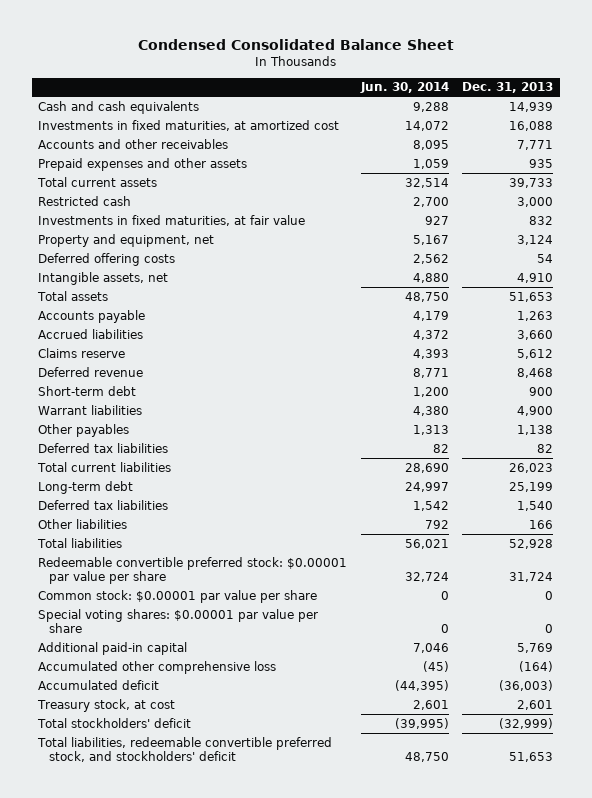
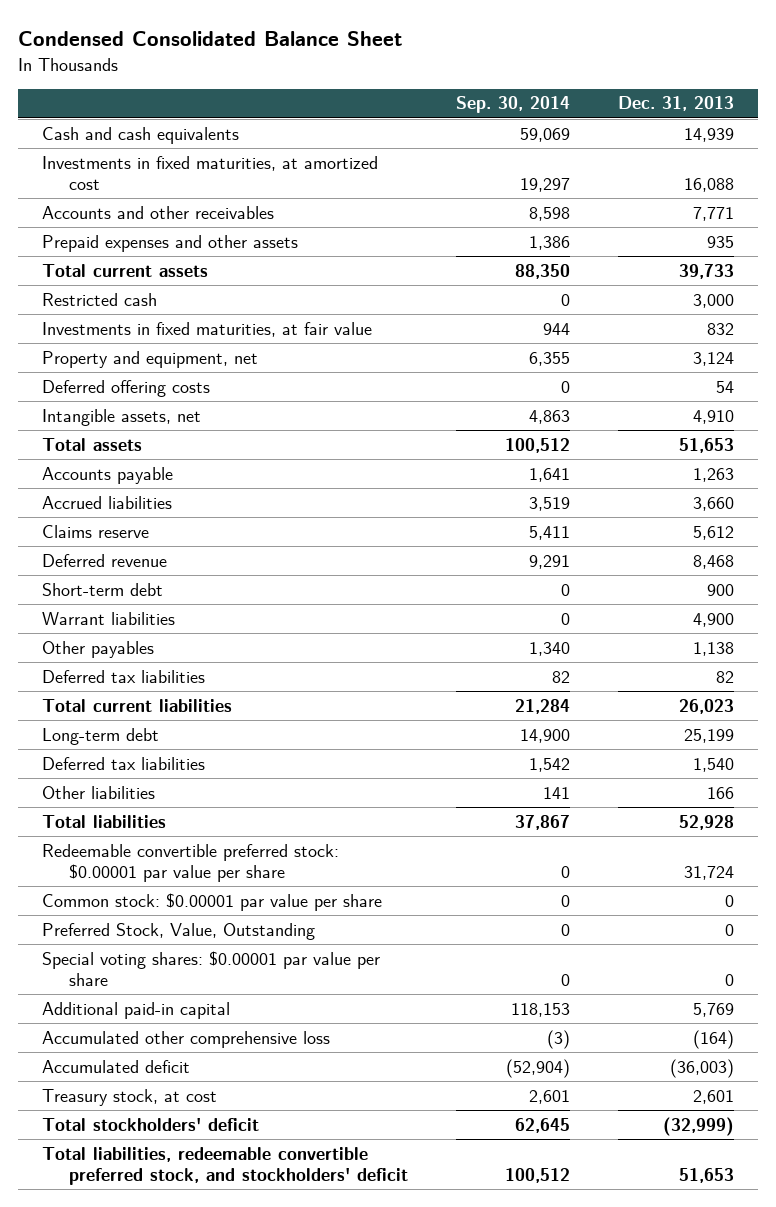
[359,82,449,94] Jun. 30, 2014 -> none
none -> [456,96,571,114] Sep. 30, 2014
none -> [41,922,315,940] Preferred Stock, Value, Outstanding

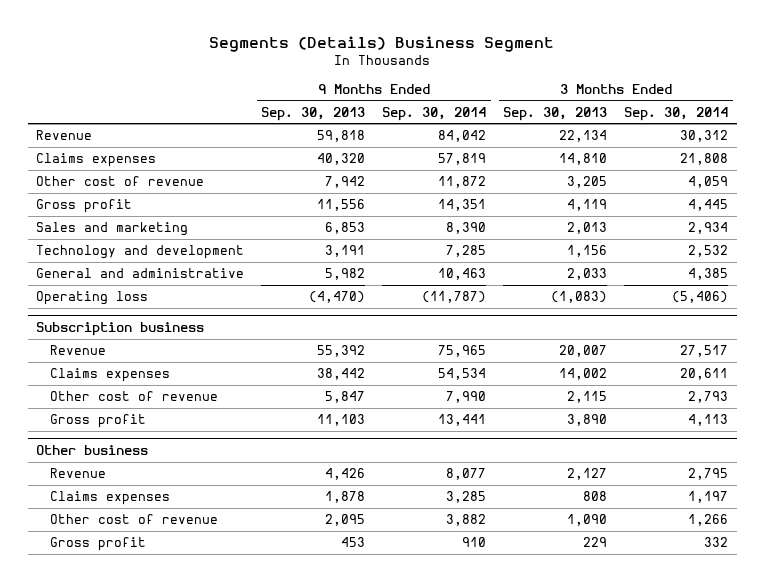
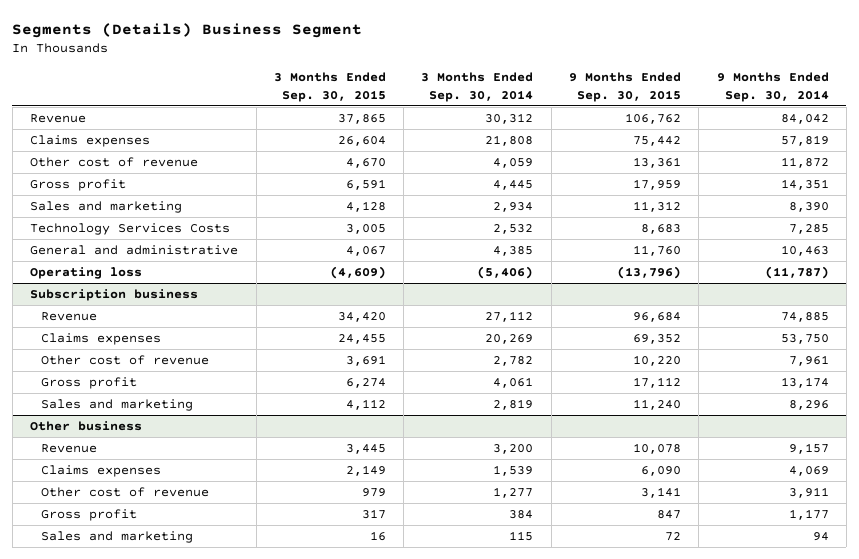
[261,106,366,121] Sep. 30, 2013 -> none
[503,106,608,121] Sep. 30, 2013 -> none
none -> [273,71,386,102] 3 Months Ended Sep. 30, 2015
none -> [569,71,682,102] 9 Months Ended Sep. 30, 2015
[36,245,245,260] Technology and development -> [30,222,231,235] Technology Services Costs
[438,345,487,358] 75,965 -> [780,311,829,322] 74,885
[680,345,729,358] 27,517 -> [485,310,534,322] 27,112
[438,368,487,381] 54,534 -> [780,333,829,344] 53,750
[680,368,729,381] 20,611 -> [485,333,534,344] 20,269
[446,391,487,404] 7,990 -> [788,354,829,366] 7,961
[688,391,729,404] 2,793 -> [493,355,534,366] 2,782
[438,414,487,427] 13,441 -> [780,376,829,388] 13,174
[688,414,729,427] 4,113 -> [493,376,534,388] 4,061
none -> [40,398,193,411] Sales and marketing
[446,468,487,481] 8,077 -> [788,442,829,454] 9,157
[688,468,729,481] 2,795 -> [493,443,534,454] 3,200
[446,491,487,504] 3,285 -> [788,465,829,476] 4,069
[688,491,729,504] 1,197 -> [493,464,534,476] 1,539
[446,514,487,527] 3,882 -> [788,486,829,498] 3,911
[688,514,729,527] 1,266 -> [493,486,534,498] 1,277
[462,537,487,548] 910 -> [788,508,829,520] 1,177
[704,537,729,548] 332 -> [509,509,534,519] 384
none -> [40,530,193,543] Sales and marketing

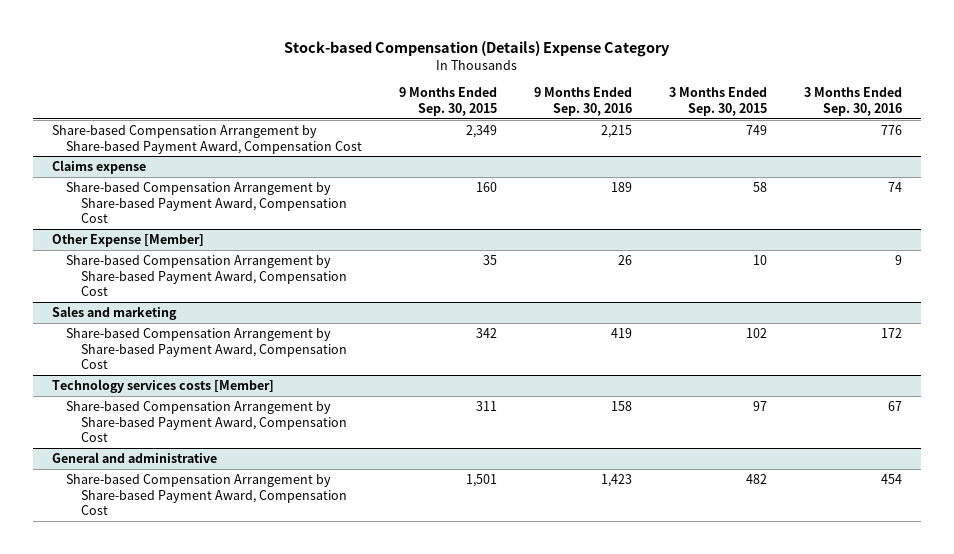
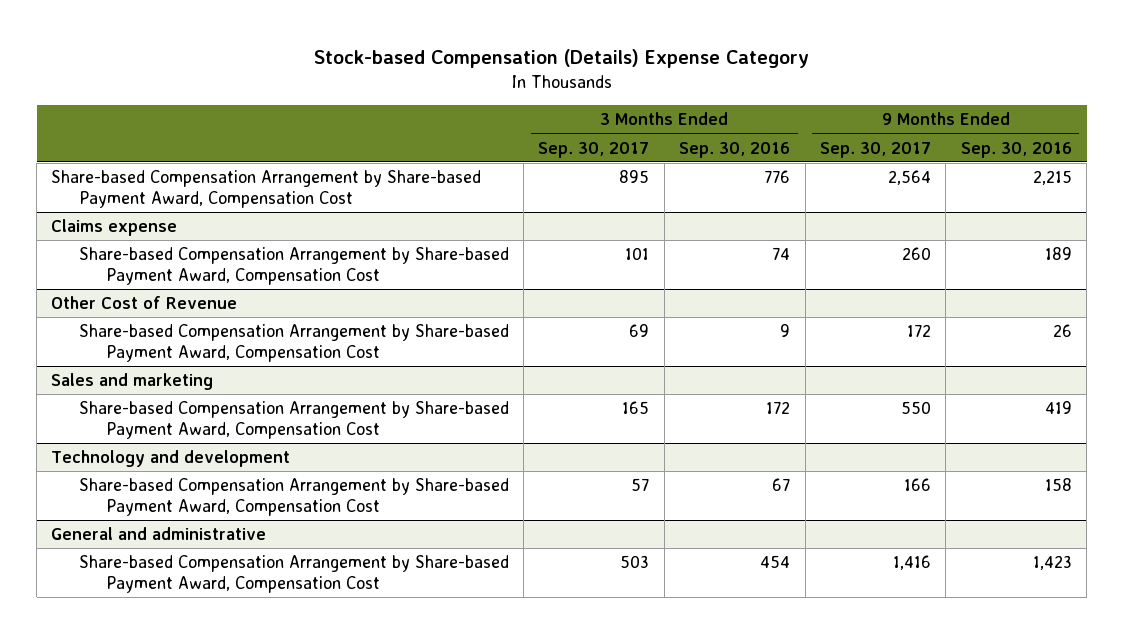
[399,87,498,117] 9 Months Ended Sep. 30, 2015 -> none
[669,87,768,117] 3 Months Ended Sep. 30, 2015 -> none
none -> [538,141,650,158] Sep. 30, 2017
none -> [819,141,931,158] Sep. 30, 2017
[51,234,204,248] Other Expense [Member] -> [51,296,238,310] Other Cost of Revenue
[51,379,274,394] Technology services costs [Member] -> [51,450,291,468] Technology and development

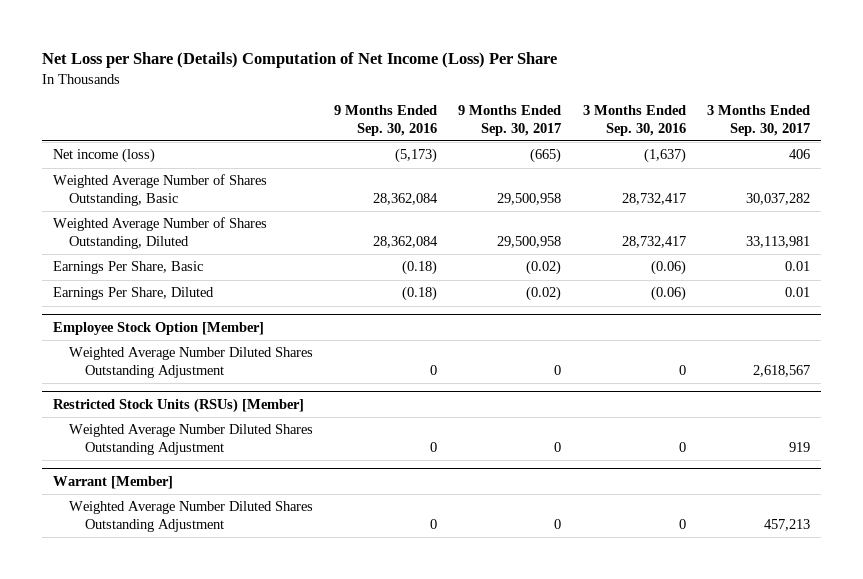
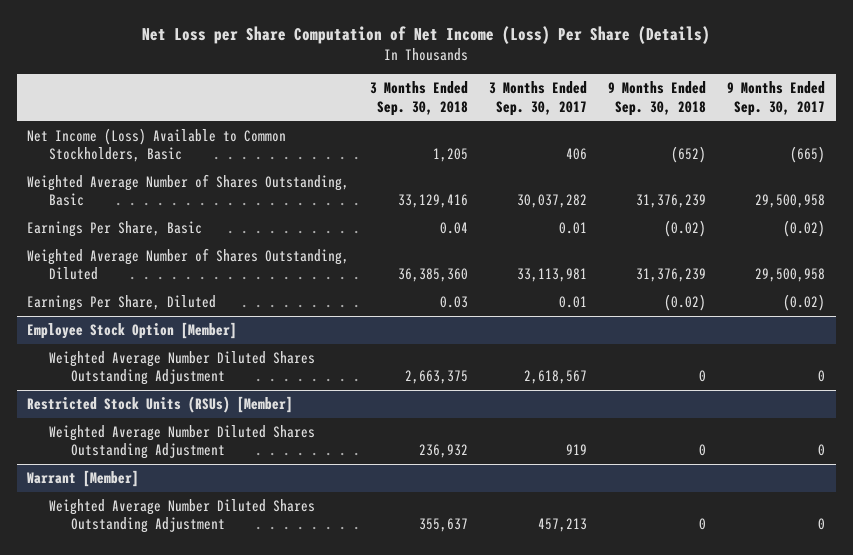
[41,52,557,69] Net Loss per Share (Details) Computation of Net Income (Loss) Per Share -> [142,25,711,44] Net Loss per Share Computation of Net Income (Loss) Per Share (Details)
[334,105,438,136] 9 Months Ended Sep. 30, 2016 -> none
[582,105,686,136] 3 Months Ended Sep. 30, 2016 -> none
none -> [370,81,469,116] 3 Months Ended Sep. 30, 2018
none -> [608,81,707,116] 9 Months Ended Sep. 30, 2018
[52,148,155,164] Net income (loss) -> [27,128,287,163] Net Income (Loss) Available to Common Stockholders, Basic
[52,217,267,249] Weighted Average Number of Shares Outstanding, Diluted -> [27,248,350,281] Weighted Average Number of Shares Outstanding, Diluted

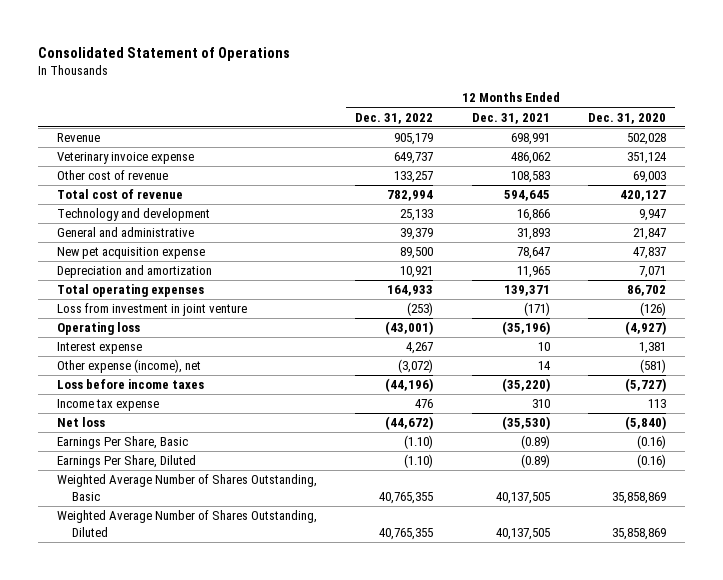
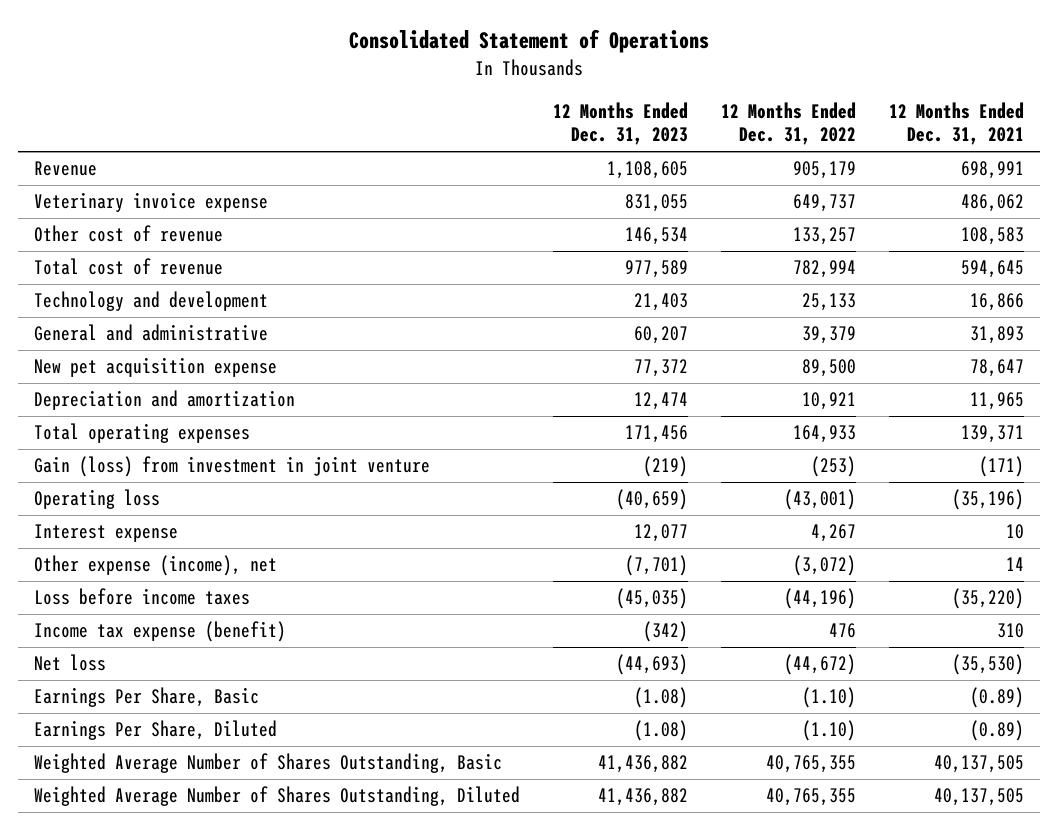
[587,112,666,124] Dec. 31, 2020 -> none
none -> [553,101,689,146] 12 Months Ended Dec. 31, 2023
[57,303,248,317] Loss from investment in joint venture -> [34,456,431,478] Gain (loss) from investment in joint venture
[57,399,160,412] Income tax expense -> [34,621,287,643] Income tax expense (benefit)

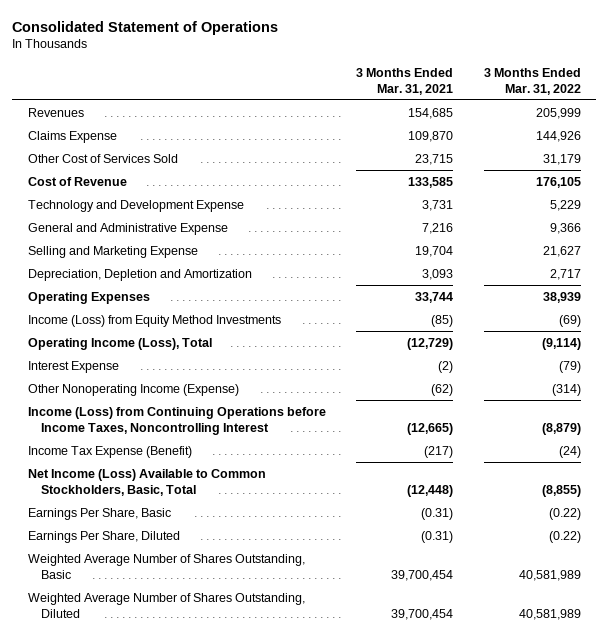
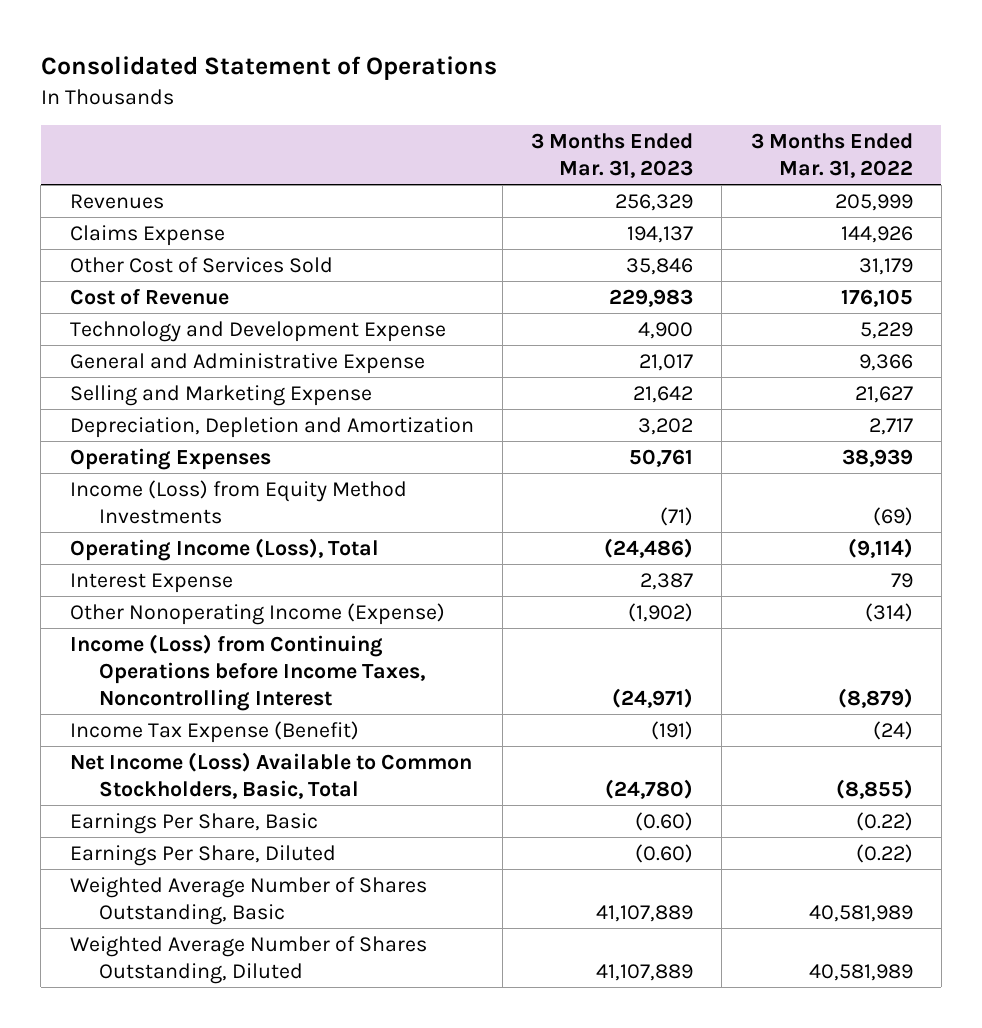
[356,67,454,95] 3 Months Ended Mar. 31, 2021 -> none
none -> [531,133,694,179] 3 Months Ended Mar. 31, 2023
[558,360,581,373] (79) -> [890,572,913,588] 79

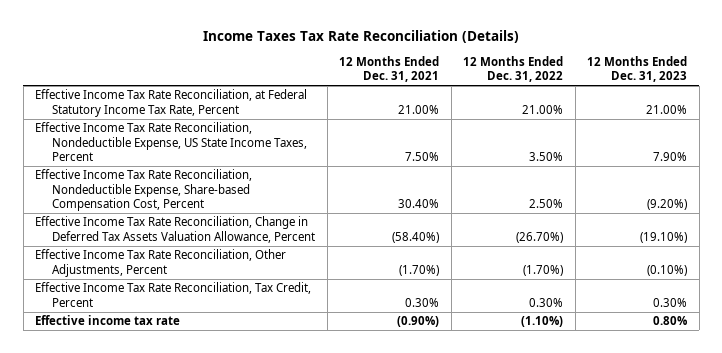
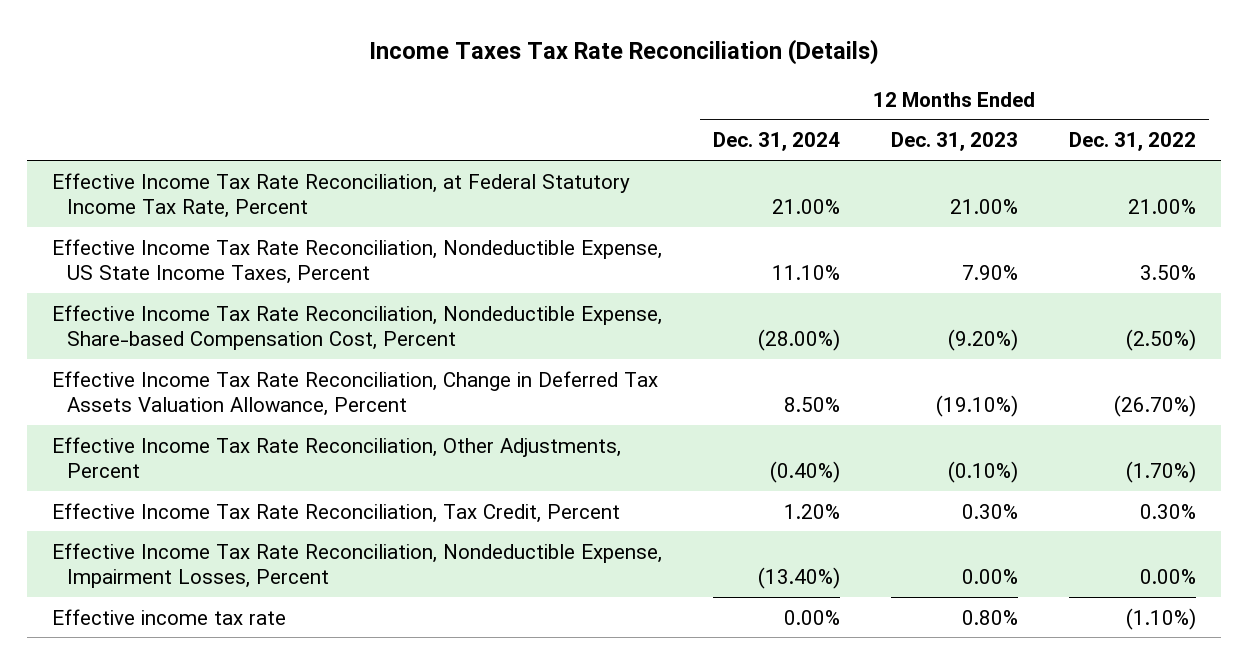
[339,55,440,83] 12 Months Ended Dec. 31, 2021 -> none
none -> [713,132,841,152] Dec. 31, 2024
[529,199,564,209] 2.50% -> [1125,329,1196,352] (2.50%)
none -> [52,542,663,589] Effective Income Tax Rate Reconciliation, Nondeductible Expense, Impairment Losses, Percent

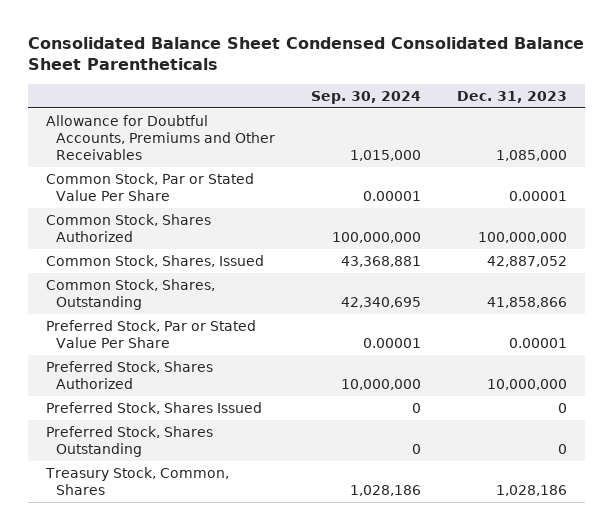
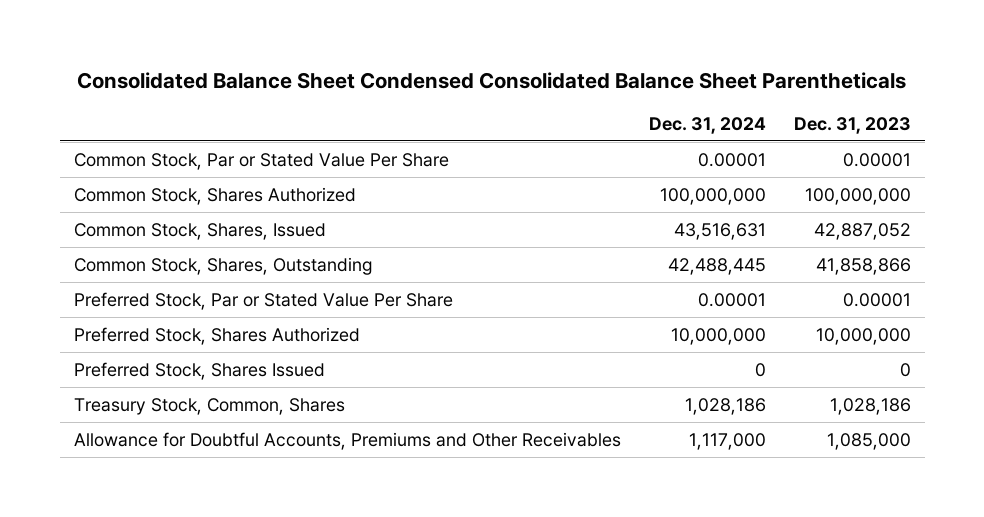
[311,90,422,104] Sep. 30, 2024 -> none
none -> [648,116,766,134] Dec. 31, 2024
[45,425,213,458] Preferred Stock, Shares Outstanding -> none
[45,114,276,161] Allowance for Doubtful Accounts, Premiums and Other Receivables -> [73,431,621,450] Allowance for Doubtful Accounts, Premiums and Other Receivables

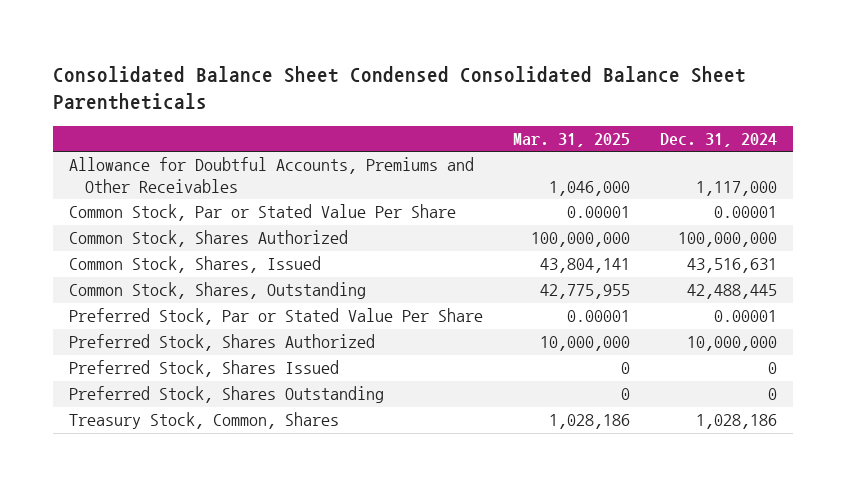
[793,116,911,134] Dec. 31, 2023 -> none
none -> [513,133,631,148] Mar. 31, 2025
[73,431,621,450] Allowance for Doubtful Accounts, Premiums and Other Receivables -> [68,157,474,193] Allowance for Doubtful Accounts, Premiums and Other Receivables
none -> [68,386,384,404] Preferred Stock, Shares Outstanding

